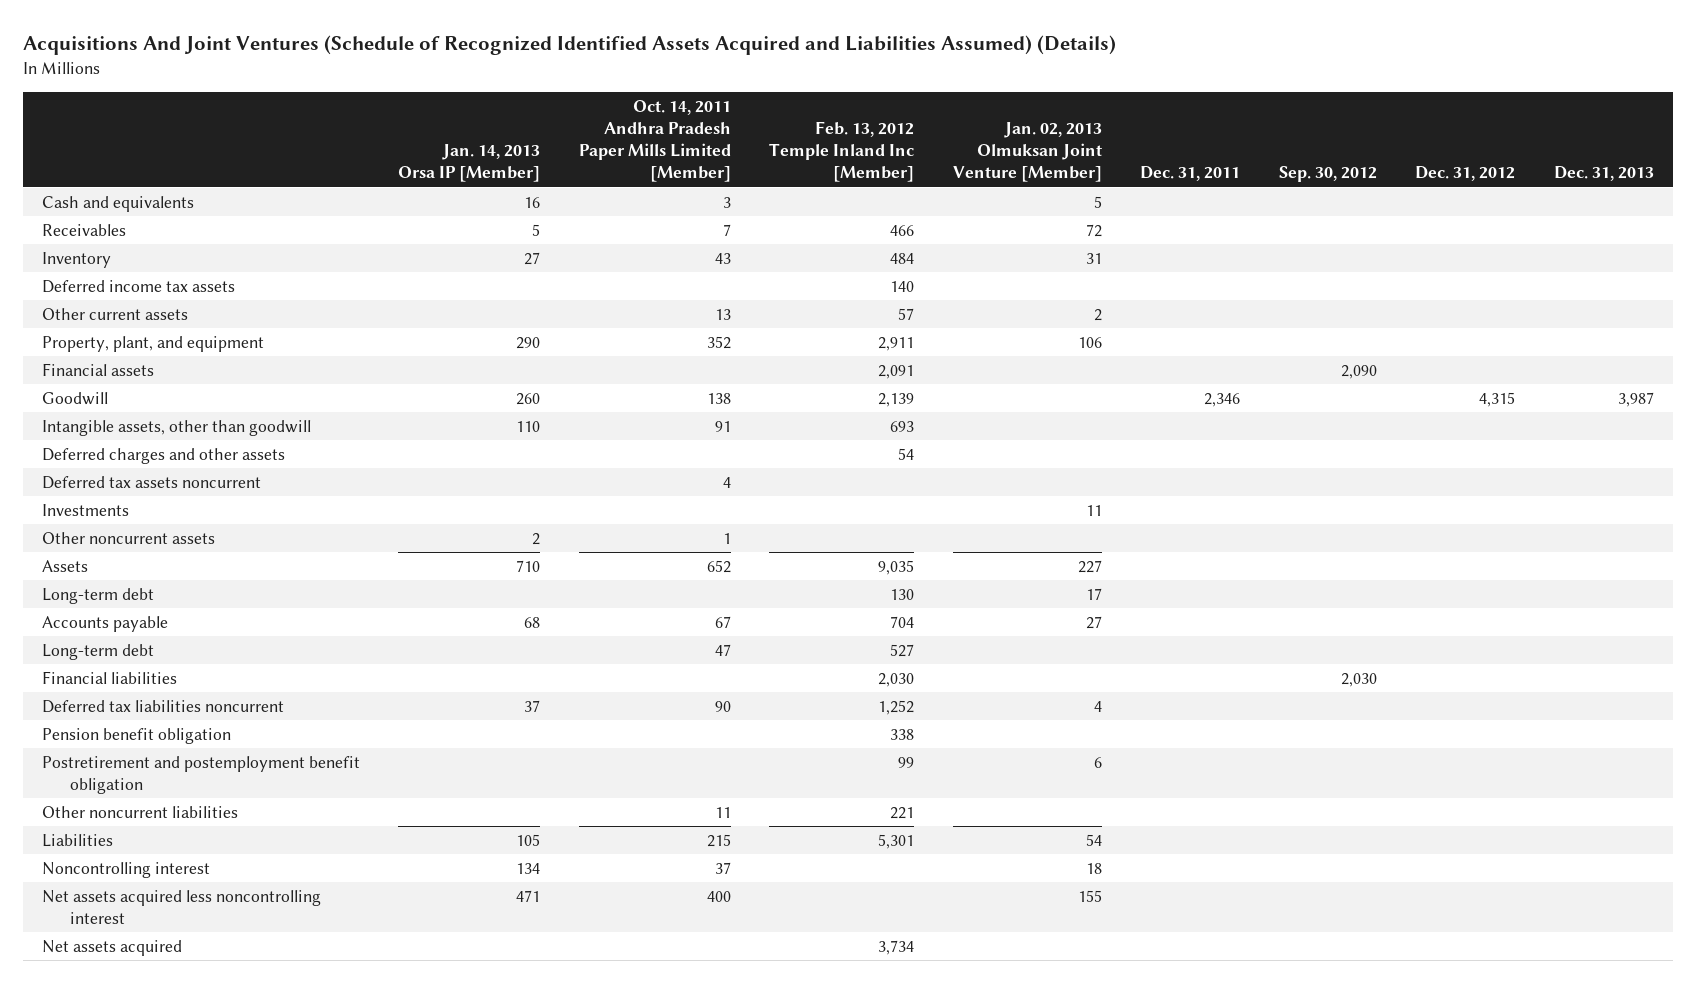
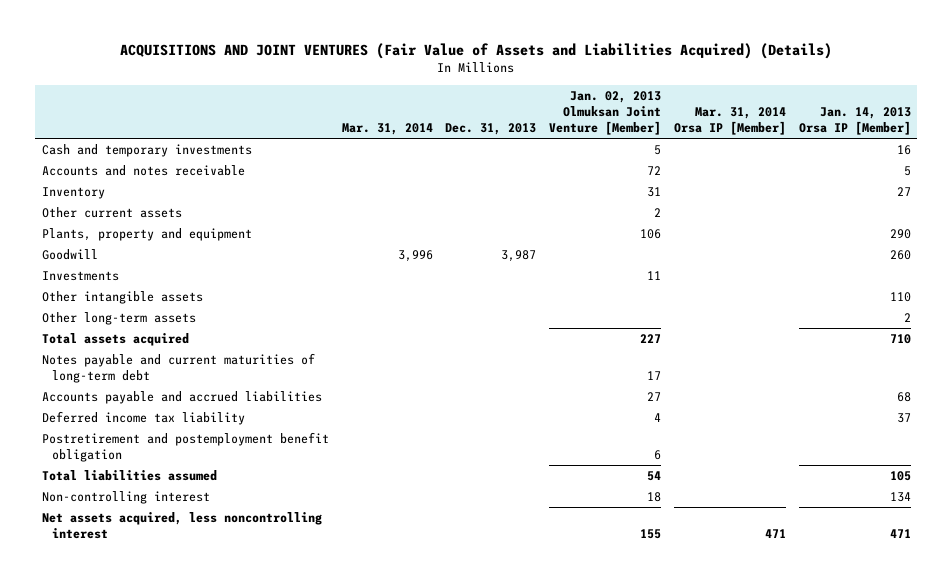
[22,35,1116,56] Acquisitions And Joint Ventures (Schedule of Recognized Identified Assets Acquired and Liabilities Assumed) (Details) -> [120,43,833,60] ACQUISITIONS AND JOINT VENTURES (Fair Value of Assets and Liabilities Acquired) (Details)
[578,99,731,183] Oct. 14, 2011 Andhra Pradesh Paper Mills Limited [Member] -> none
[769,120,915,183] Feb. 13, 2012 Temple Inland Inc [Member] -> none
[1140,166,1241,182] Dec. 31, 2011 -> none
[1278,166,1377,183] Sep. 30, 2012 -> none
[1415,166,1516,182] Dec. 31, 2012 -> none
none -> [341,123,433,136] Mar. 31, 2014
none -> [673,107,786,136] Mar. 31, 2014 Orsa IP [Member]
[42,195,195,212] Cash and equivalents -> [41,143,252,157] Cash and temporary investments
[42,223,127,236] Receivables -> [41,164,245,176] Accounts and notes receivable
[42,279,236,293] Deferred income tax assets -> none
[42,362,155,376] Financial assets -> none
[42,335,265,352] Property, plant, and equipment -> [41,227,252,241] Plants, property and equipment
[42,419,312,436] Intangible assets, other than goodwill -> none
[42,447,286,464] Deferred charges and other assets -> none
[42,475,262,489] Deferred tax assets noncurrent -> none
[42,643,155,660] Long-term debt -> none
[42,670,178,684] Financial liabilities -> none
[42,727,232,744] Pension benefit obligation -> none
none -> [41,290,203,304] Other intangible assets
[42,531,216,544] Other noncurrent assets -> [41,311,196,325] Other long-term assets
[42,559,89,572] Assets -> [41,332,189,346] Total assets acquired
[42,587,155,604] Long-term debt -> [41,352,315,384] Notes payable and current maturities of long-term debt
[42,615,169,632] Accounts payable -> [41,390,322,404] Accounts payable and accrued liabilities
[42,699,285,713] Deferred tax liabilities noncurrent -> [41,410,245,425] Deferred income tax liability
[42,805,239,818] Other noncurrent liabilities -> none
[42,939,183,956] Net assets acquired -> none
[42,833,114,847] Liabilities -> [41,469,217,481] Total liabilities assumed
[42,861,211,878] Noncontrolling interest -> [41,490,210,504] Non-controlling interest
[42,889,322,925] Net assets acquired less noncontrolling interest -> [41,511,322,540] Net assets acquired, less noncontrolling interest

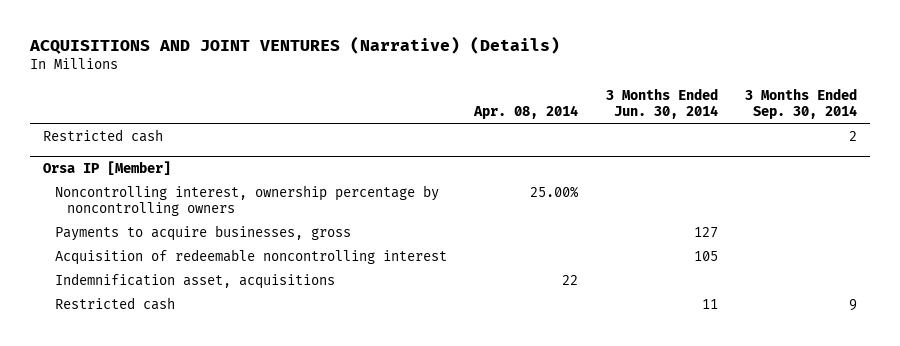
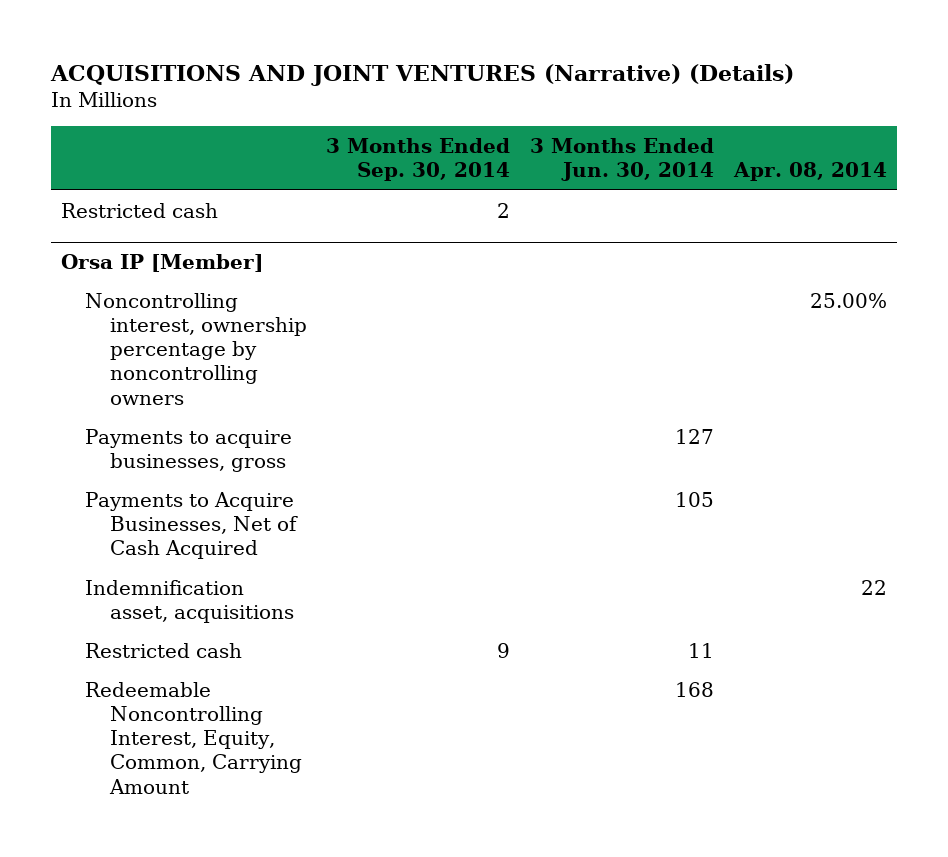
[54,248,447,265] Acquisition of redeemable noncontrolling interest -> none
none -> [85,491,298,560] Payments to Acquire Businesses, Net of Cash Acquired
none -> [85,681,302,794] Redeemable Noncontrolling Interest, Equity, Common, Carrying Amount

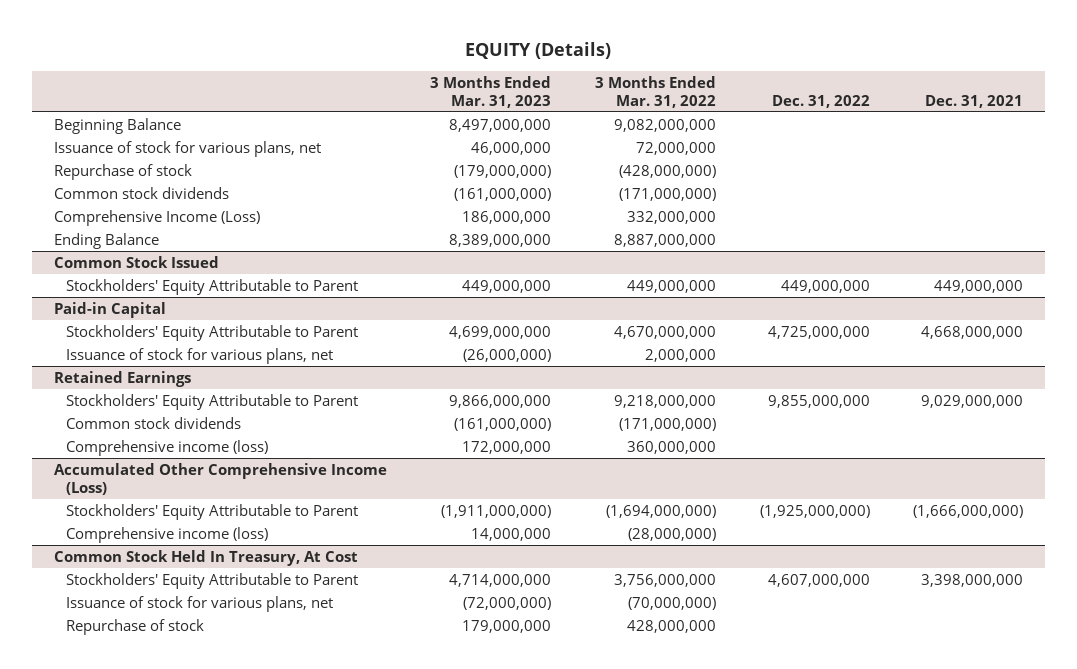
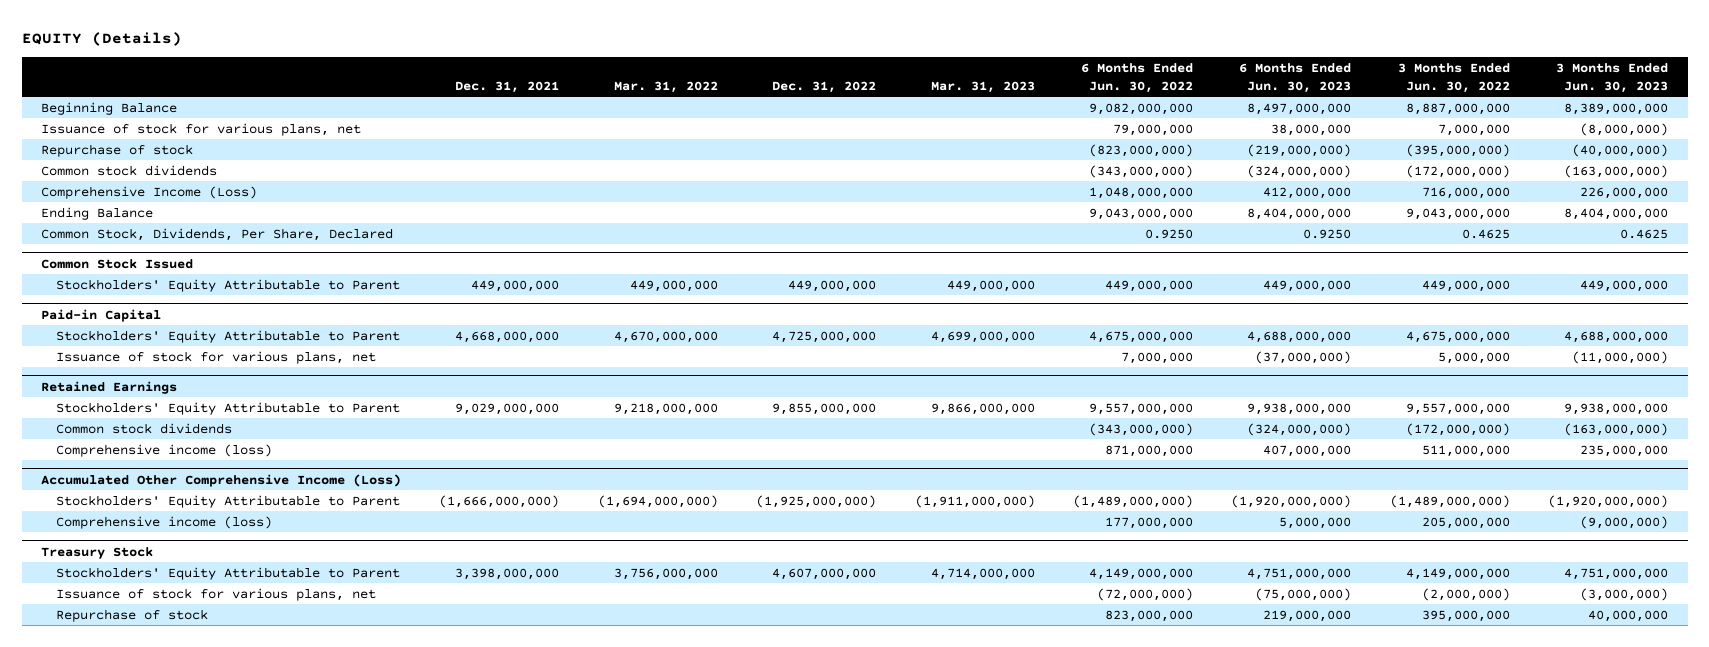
[430,75,552,108] 3 Months Ended Mar. 31, 2023 -> none
[594,75,716,108] 3 Months Ended Mar. 31, 2022 -> none
none -> [613,80,718,93] Mar. 31, 2022
none -> [930,80,1035,93] Mar. 31, 2023
none -> [1081,63,1194,93] 6 Months Ended Jun. 30, 2022
none -> [1239,63,1352,93] 6 Months Ended Jun. 30, 2023
none -> [1397,63,1510,93] 3 Months Ended Jun. 30, 2022
none -> [1556,63,1669,93] 3 Months Ended Jun. 30, 2023
none -> [40,227,393,241] Common Stock, Dividends, Per Share, Declared
[53,549,358,566] Common Stock Held In Treasury, At Cost -> [40,546,153,559] Treasury Stock

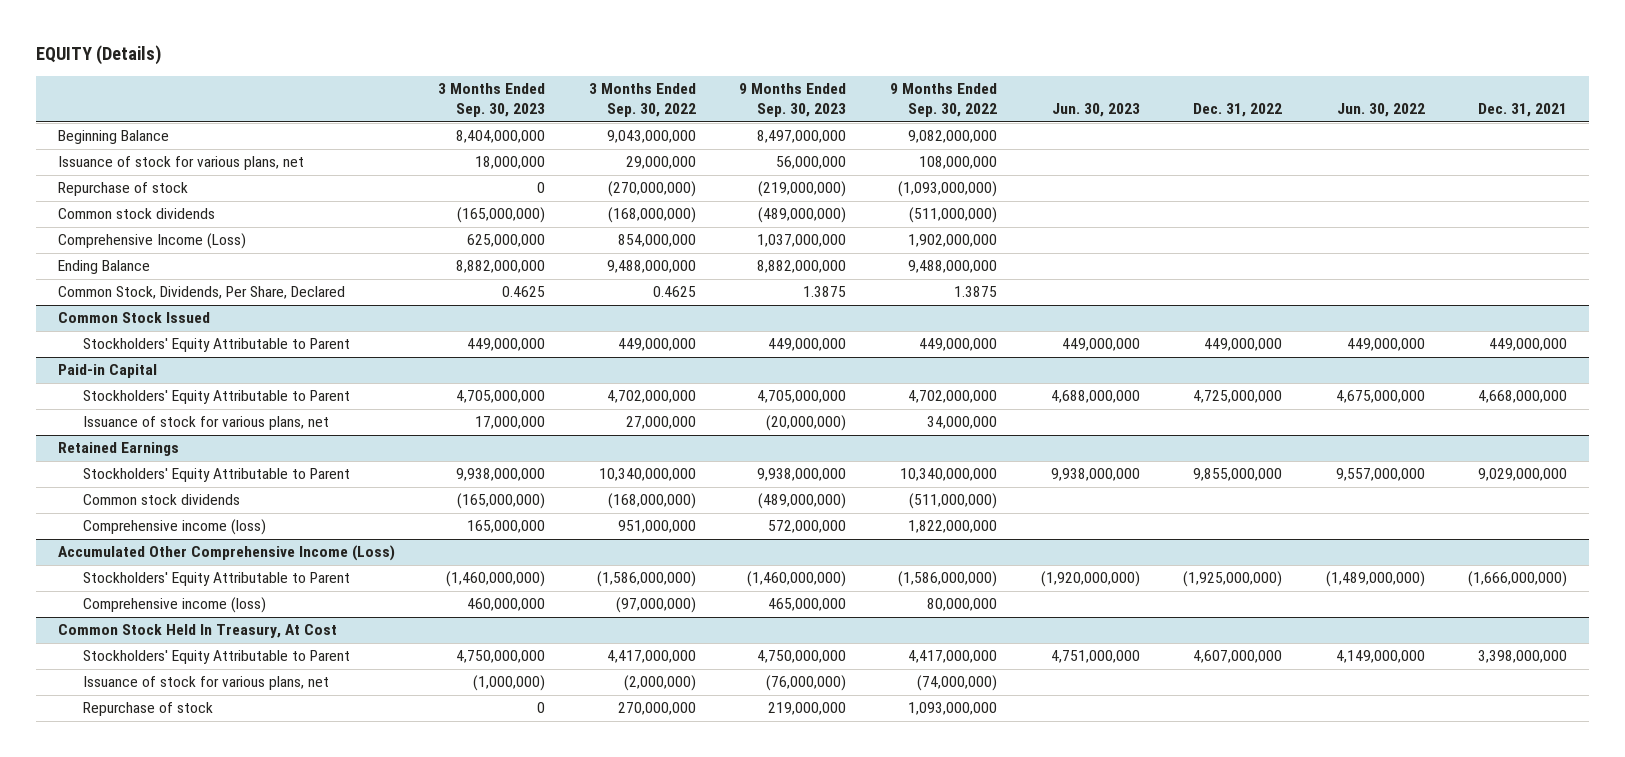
[613,80,718,93] Mar. 31, 2022 -> none
[930,80,1035,93] Mar. 31, 2023 -> none
[1081,63,1194,93] 6 Months Ended Jun. 30, 2022 -> none
[1239,63,1352,93] 6 Months Ended Jun. 30, 2023 -> none
[1397,63,1510,93] 3 Months Ended Jun. 30, 2022 -> none
[1556,63,1669,93] 3 Months Ended Jun. 30, 2023 -> none
none -> [438,83,546,118] 3 Months Ended Sep. 30, 2023
none -> [588,83,696,118] 3 Months Ended Sep. 30, 2022
none -> [739,83,847,118] 9 Months Ended Sep. 30, 2023
none -> [890,83,998,118] 9 Months Ended Sep. 30, 2022
none -> [1051,103,1140,118] Jun. 30, 2023
none -> [1336,103,1425,118] Jun. 30, 2022
[40,546,153,559] Treasury Stock -> [57,624,337,639] Common Stock Held In Treasury, At Cost

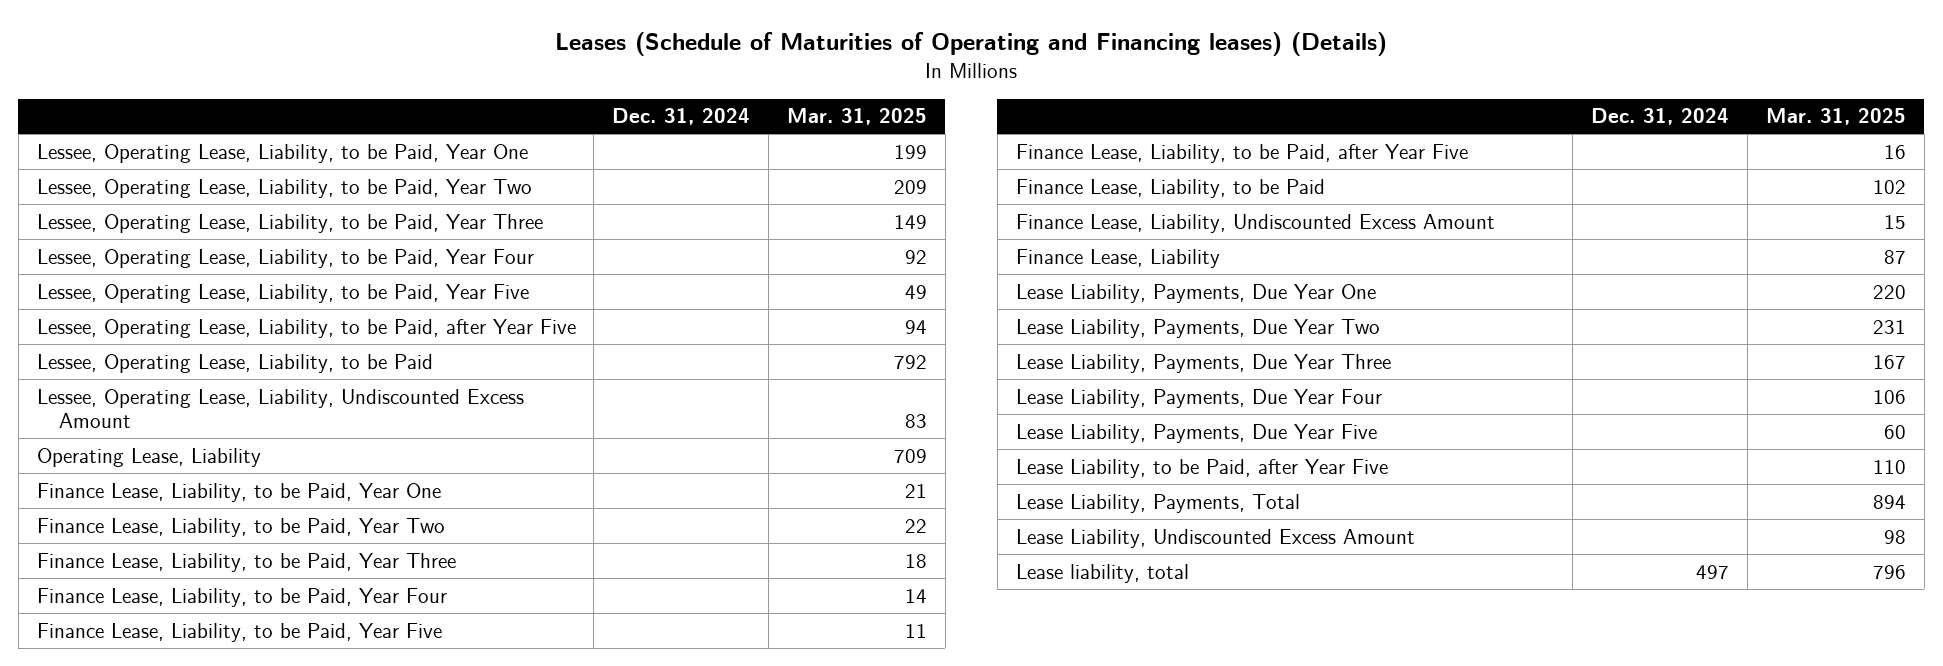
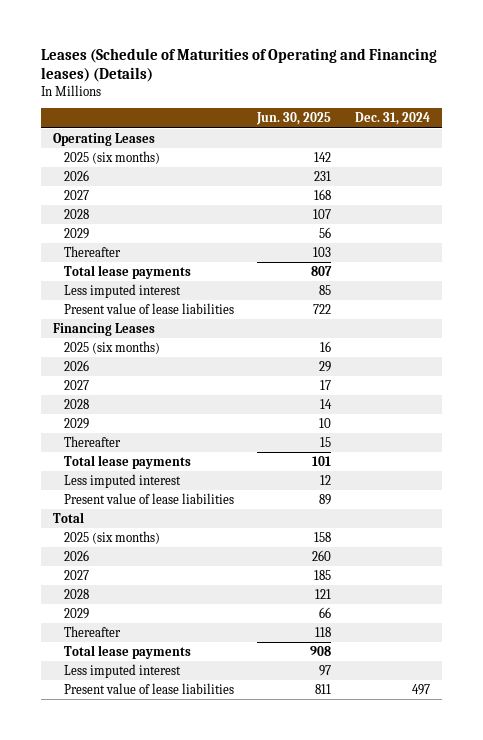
[787,108,928,126] Mar. 31, 2025 -> none
none -> [256,112,332,126] Jun. 30, 2025
none -> [52,132,155,146] Operating Leases
[36,143,528,163] Lessee, Operating Lease, Liability, to be Paid, Year One -> [63,150,160,164] 2025 (six months)
[36,178,532,198] Lessee, Operating Lease, Liability, to be Paid, Year Two -> [63,169,89,181] 2026
[36,213,543,233] Lessee, Operating Lease, Liability, to be Paid, Year Three -> [63,189,89,200] 2027
[36,248,534,268] Lessee, Operating Lease, Liability, to be Paid, Year Four -> [63,208,89,219] 2028
[36,283,529,303] Lessee, Operating Lease, Liability, to be Paid, Year Five -> [63,227,89,239] 2029
[36,318,576,338] Lessee, Operating Lease, Liability, to be Paid, after Year Five -> [63,245,121,257] Thereafter
[36,353,433,373] Lessee, Operating Lease, Liability, to be Paid -> [63,264,191,279] Total lease payments
[36,388,524,428] Lessee, Operating Lease, Liability, Undiscounted Excess Amount -> [63,283,181,298] Less imputed interest
[36,447,261,467] Operating Lease, Liability -> [63,302,234,314] Present value of lease liabilities
none -> [52,322,155,336] Financing Leases
[36,482,441,502] Finance Lease, Liability, to be Paid, Year One -> [63,340,160,354] 2025 (six months)
[36,517,445,537] Finance Lease, Liability, to be Paid, Year Two -> [63,359,89,371] 2026
[36,552,456,572] Finance Lease, Liability, to be Paid, Year Three -> [63,379,89,390] 2027
[36,587,447,607] Finance Lease, Liability, to be Paid, Year Four -> [63,398,89,409] 2028
[36,622,442,642] Finance Lease, Liability, to be Paid, Year Five -> [63,417,89,429] 2029
[1015,143,1468,163] Finance Lease, Liability, to be Paid, after Year Five -> [63,435,121,447] Thereafter
[1015,178,1325,198] Finance Lease, Liability, to be Paid -> [63,454,191,469] Total lease payments
[1015,213,1495,233] Finance Lease, Liability, Undiscounted Excess Amount -> [63,473,181,488] Less imputed interest
[1015,248,1220,268] Finance Lease, Liability -> [63,492,234,504] Present value of lease liabilities
none -> [52,511,84,523] Total
[1015,283,1376,303] Lease Liability, Payments, Due Year One -> [63,530,160,544] 2025 (six months)
[1015,318,1380,338] Lease Liability, Payments, Due Year Two -> [63,549,89,561] 2026
[1015,353,1391,373] Lease Liability, Payments, Due Year Three -> [63,569,89,580] 2027
[1015,388,1382,408] Lease Liability, Payments, Due Year Four -> [63,588,89,599] 2028
[1015,423,1377,443] Lease Liability, Payments, Due Year Five -> [63,607,89,619] 2029
[1015,458,1388,478] Lease Liability, to be Paid, after Year Five -> [63,625,121,637] Thereafter
[1015,493,1300,513] Lease Liability, Payments, Total -> [63,644,191,659] Total lease payments
[1015,528,1415,548] Lease Liability, Undiscounted Excess Amount -> [63,663,181,678] Less imputed interest
[1015,563,1189,583] Lease liability, total -> [63,682,234,694] Present value of lease liabilities

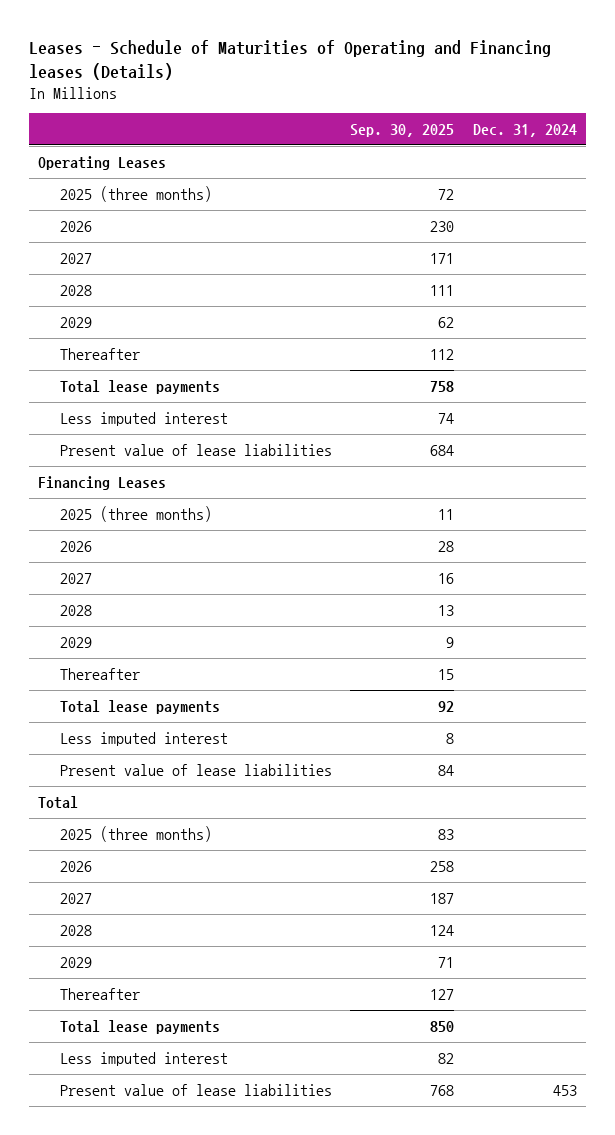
[40,48,437,83] Leases (Schedule of Maturities of Operating and Financing leases) (Details) -> [28,39,551,80] Leases - Schedule of Maturities of Operating and Financing leases (Details)
[256,112,332,126] Jun. 30, 2025 -> none
none -> [350,123,455,137] Sep. 30, 2025
[63,150,160,164] 2025 (six months) -> [59,185,212,202] 2025 (three months)
[63,340,160,354] 2025 (six months) -> [59,505,212,522] 2025 (three months)
[63,530,160,544] 2025 (six months) -> [59,825,212,842] 2025 (three months)
[411,683,430,695] 497 -> [552,1084,577,1096] 453

